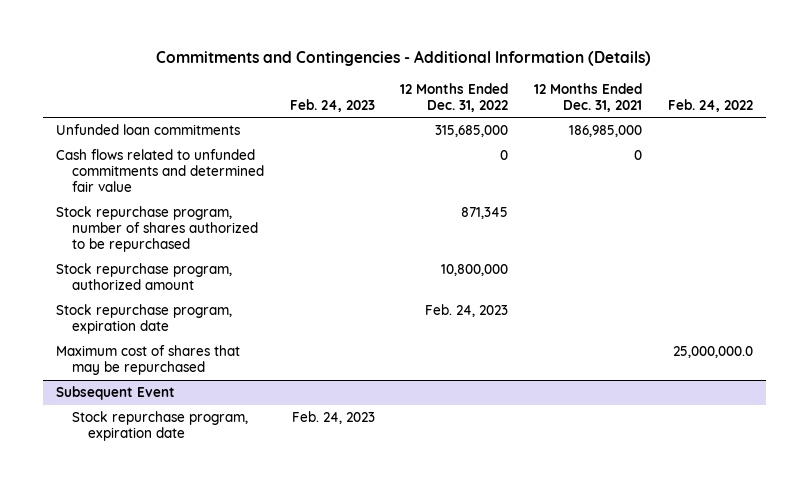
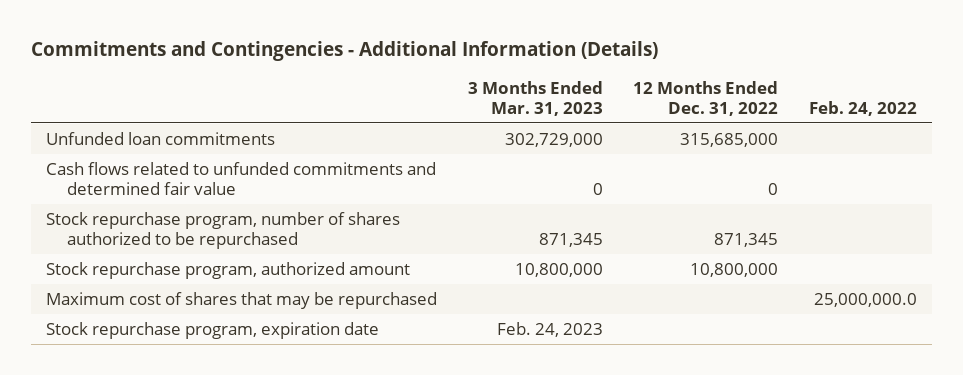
[289,98,375,112] Feb. 24, 2023 -> none
[534,82,643,112] 12 Months Ended Dec. 31, 2021 -> none
none -> [467,80,603,116] 3 Months Ended Mar. 31, 2023
[55,304,232,335] Stock repurchase program, expiration date -> none
[55,386,175,401] Subsequent Event -> none

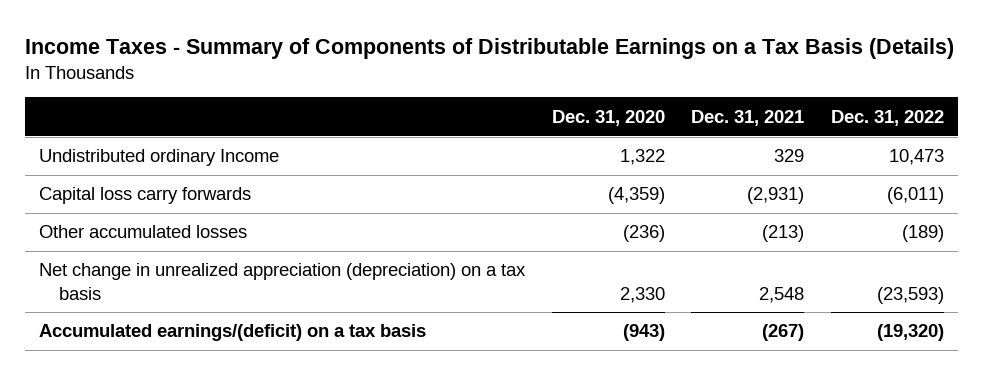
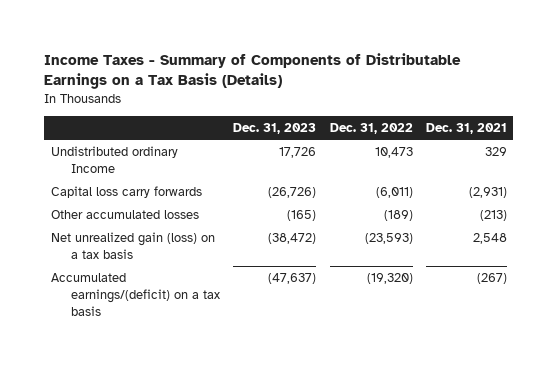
[551,109,665,126] Dec. 31, 2020 -> none
none -> [233,122,317,134] Dec. 31, 2023
[38,263,526,300] Net change in unrealized appreciation (depreciation) on a tax basis -> [51,232,216,259] Net unrealized gain (loss) on a tax basis

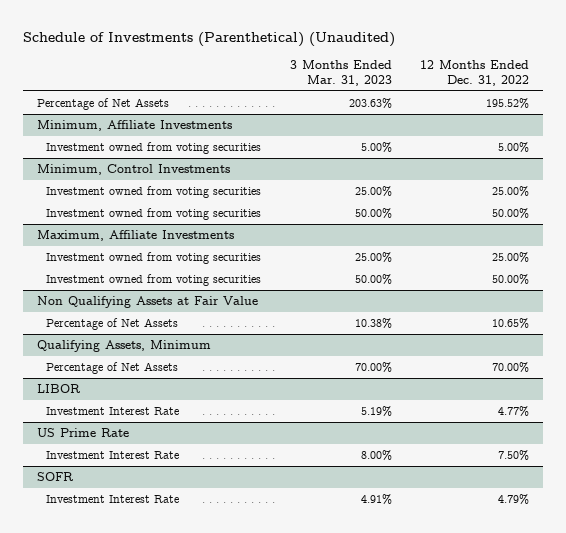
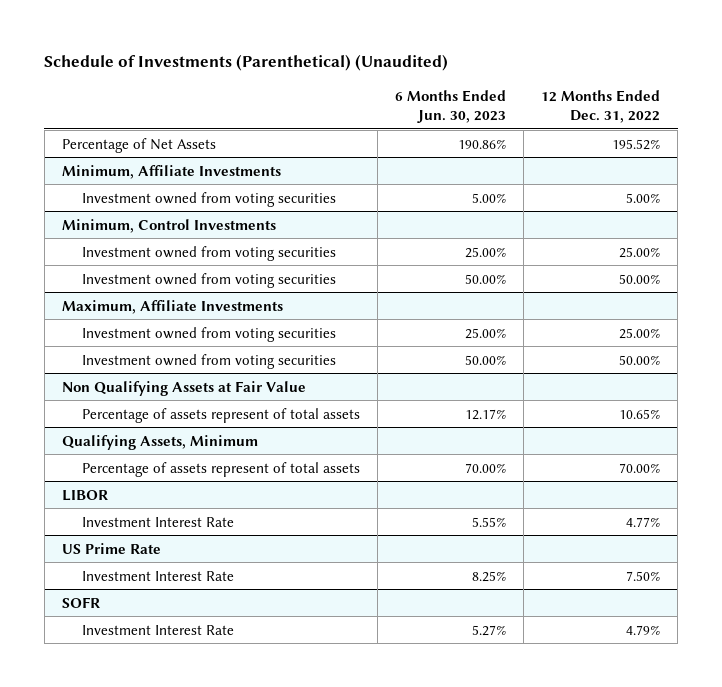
[289,59,392,86] 3 Months Ended Mar. 31, 2023 -> none
none -> [394,90,506,123] 6 Months Ended Jun. 30, 2023
[46,318,179,331] Percentage of Net Assets -> [81,407,360,423] Percentage of assets represent of total assets
[46,362,179,375] Percentage of Net Assets -> [81,461,360,477] Percentage of assets represent of total assets

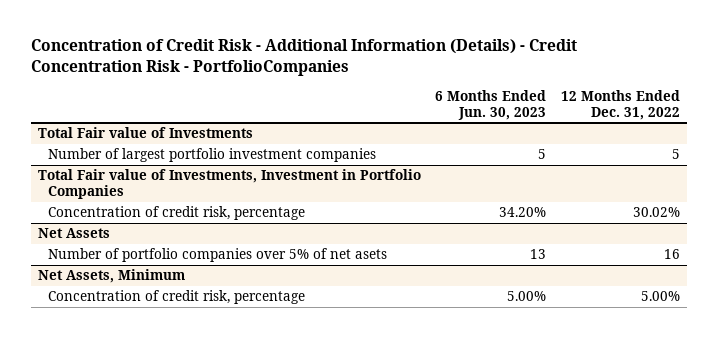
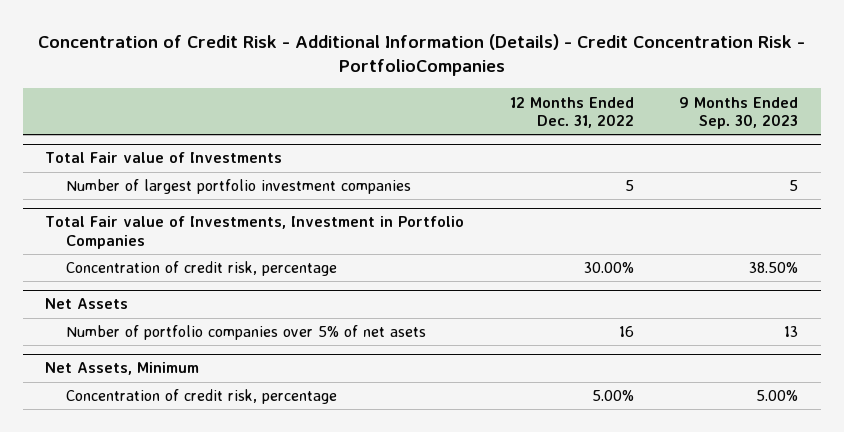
[435,89,547,120] 6 Months Ended Jun. 30, 2023 -> none
none -> [679,96,799,130] 9 Months Ended Sep. 30, 2023
[633,207,681,218] 30.02% -> [583,262,634,274] 30.00%

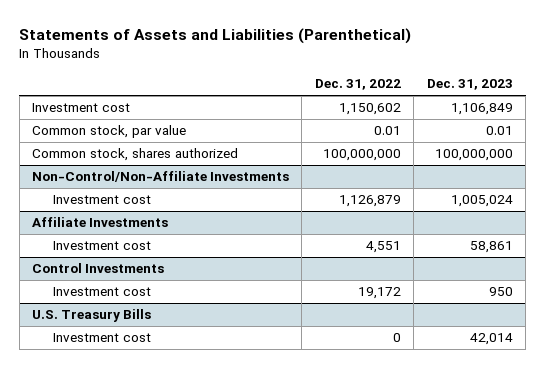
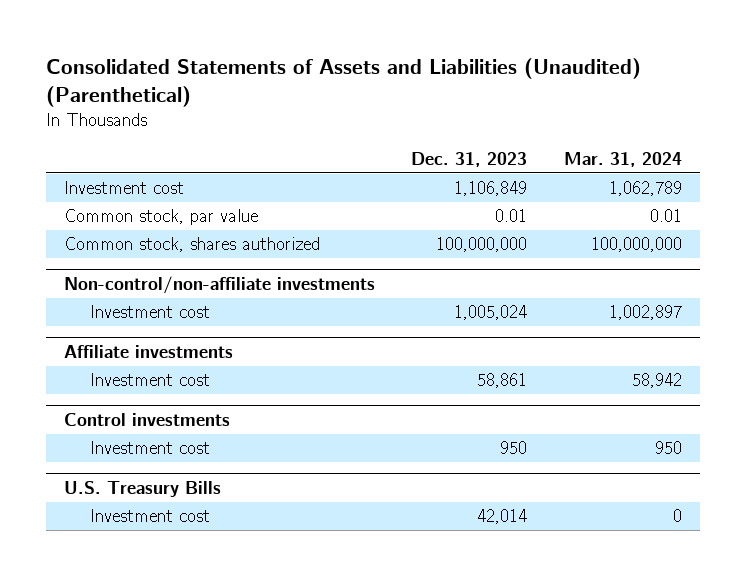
[19,28,412,45] Statements of Assets and Liabilities (Parenthetical) -> [45,57,641,108] Consolidated Statements of Assets and Liabilities (Unaudited) (Parenthetical)
[314,79,401,91] Dec. 31, 2022 -> none
none -> [563,151,682,167] Mar. 31, 2024
[32,171,290,183] Non-Control/Non-Affiliate Investments -> [64,275,376,294] Non-control/non-affiliate investments
[32,217,169,228] Affiliate Investments -> [64,344,234,358] Affiliate investments
[32,263,165,274] Control Investments -> [64,412,231,426] Control investments

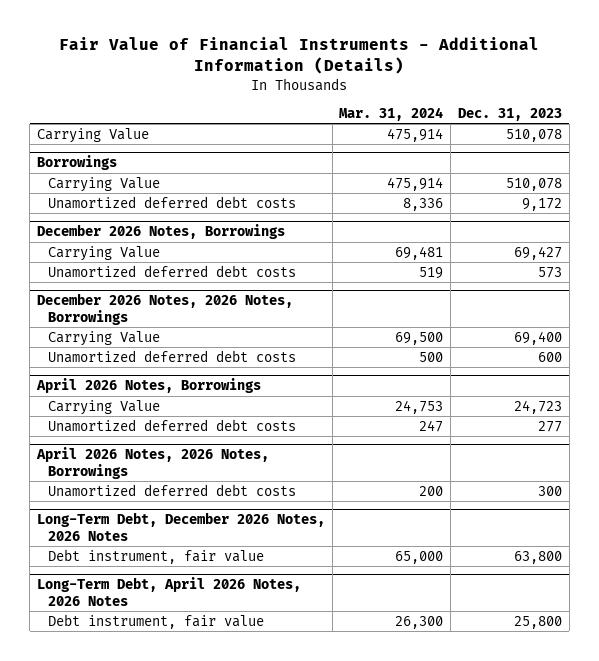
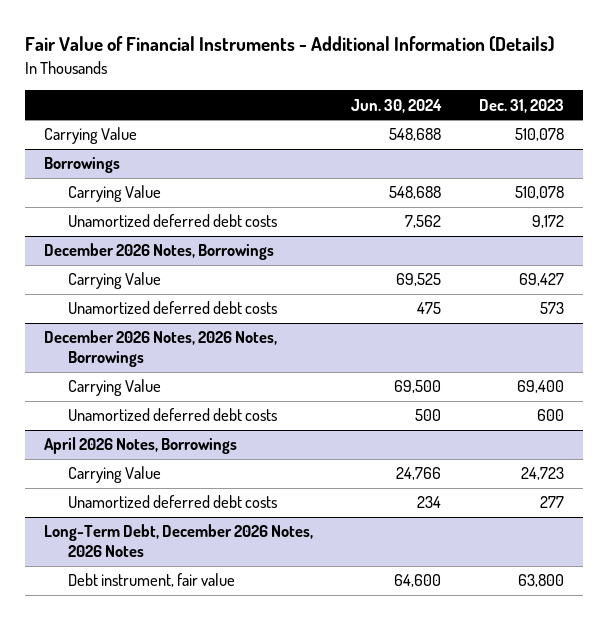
[339,106,444,121] Mar. 31, 2024 -> none
none -> [351,98,443,113] Jun. 30, 2024
[35,447,269,479] April 2026 Notes, 2026 Notes, Borrowings -> none
[48,483,297,497] Unamortized deferred debt costs -> none
[36,577,301,606] Long-Term Debt, April 2026 Notes, 2026 Notes -> none
[48,613,265,629] Debt instrument, fair value -> none

